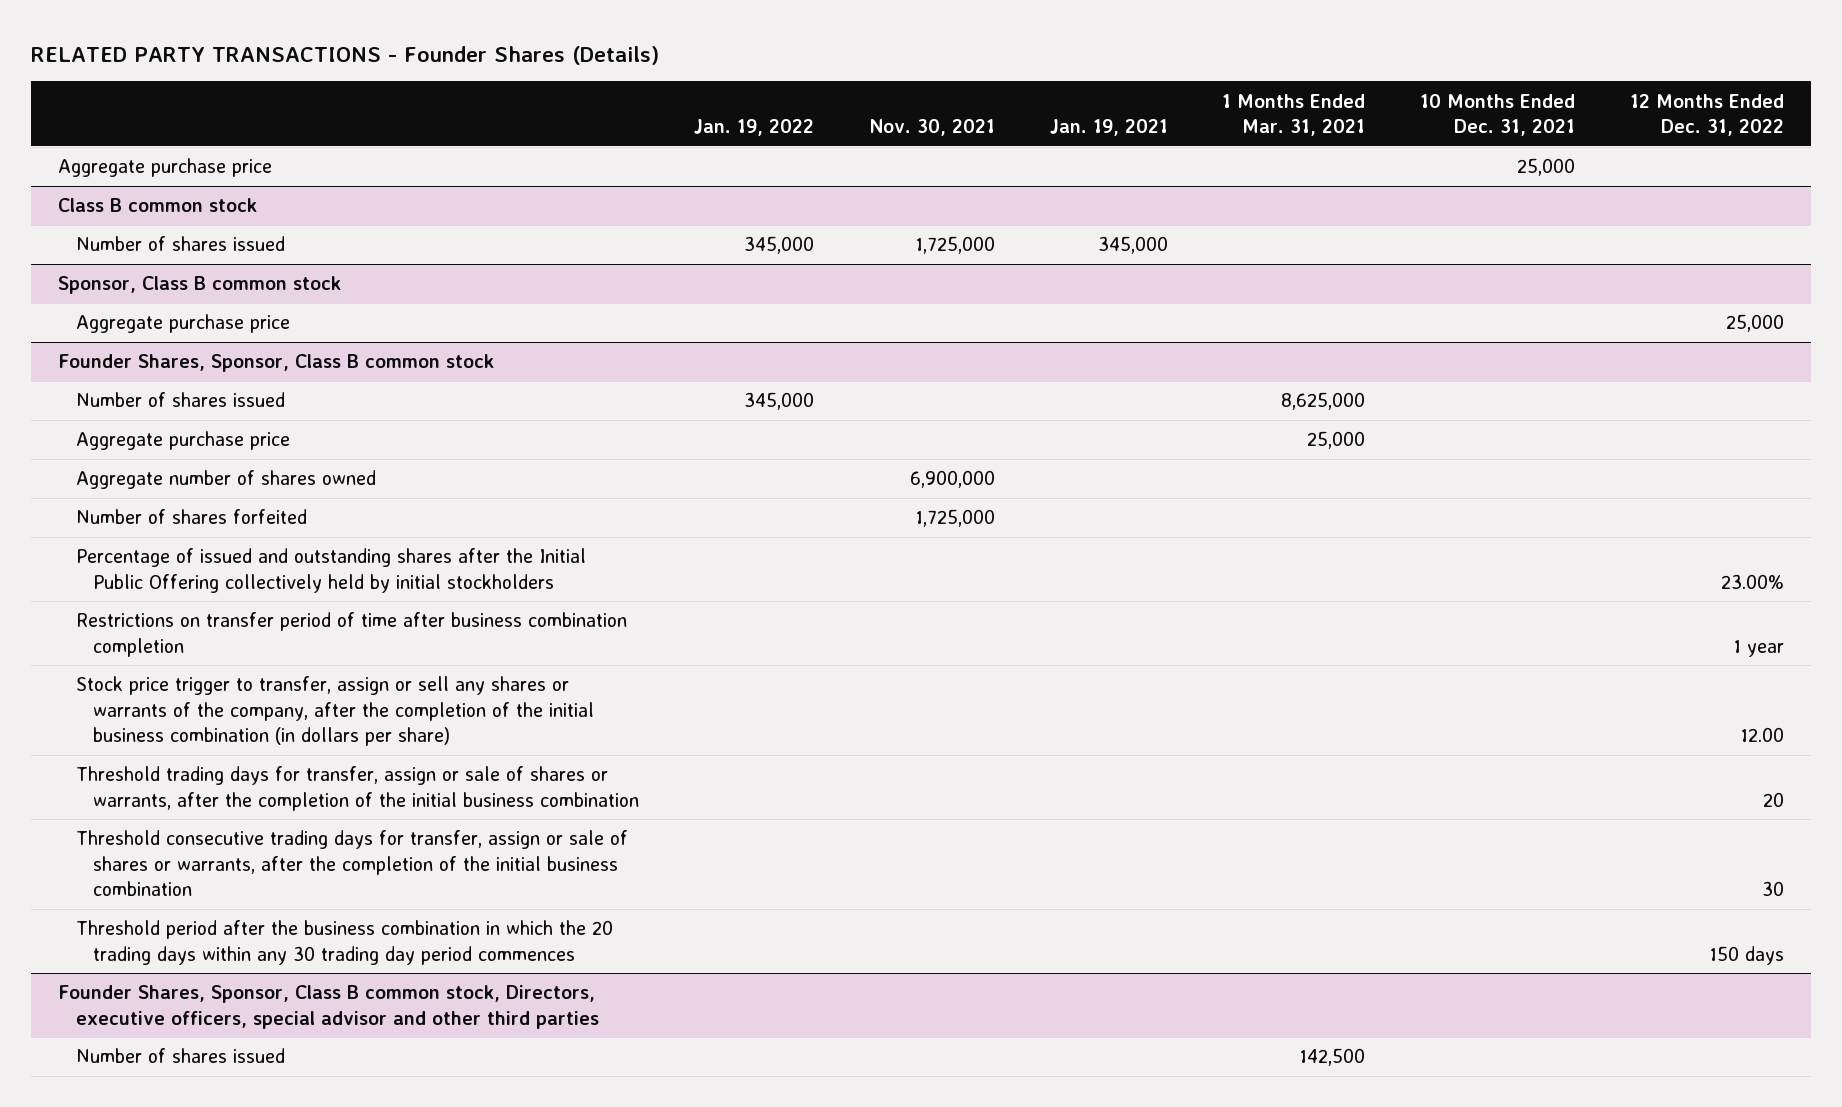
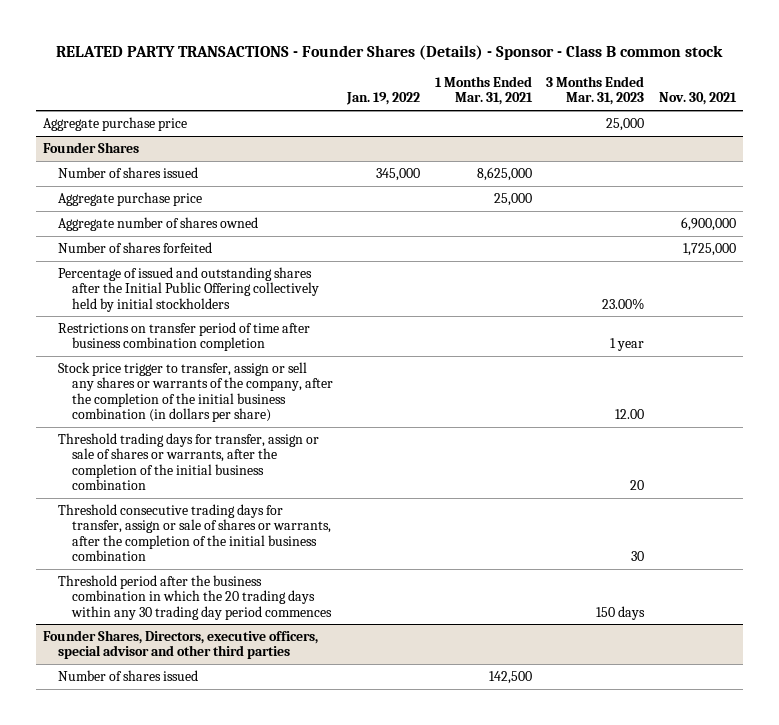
[31,45,660,65] RELATED PARTY TRANSACTIONS - Founder Shares (Details) -> [56,44,724,60] RELATED PARTY TRANSACTIONS - Founder Shares (Details) - Sponsor - Class B common stock
[1049,119,1168,137] Jan. 19, 2021 -> none
[1420,93,1576,137] 10 Months Ended Dec. 31, 2021 -> none
[1629,93,1784,137] 12 Months Ended Dec. 31, 2022 -> none
none -> [546,76,645,106] 3 Months Ended Mar. 31, 2023
[58,198,258,213] Class B common stock -> none
[75,236,285,252] Number of shares issued -> none
[58,276,342,295] Sponsor, Class B common stock -> none
[75,314,290,334] Aggregate purchase price -> none
[58,354,495,373] Founder Shares, Sponsor, Class B common stock -> [43,141,140,153] Founder Shares
[58,985,599,1029] Founder Shares, Sponsor, Class B common stock, Directors, executive officers, special advisor and other third parties -> [43,629,319,660] Founder Shares, Directors, executive officers, special advisor and other third parties

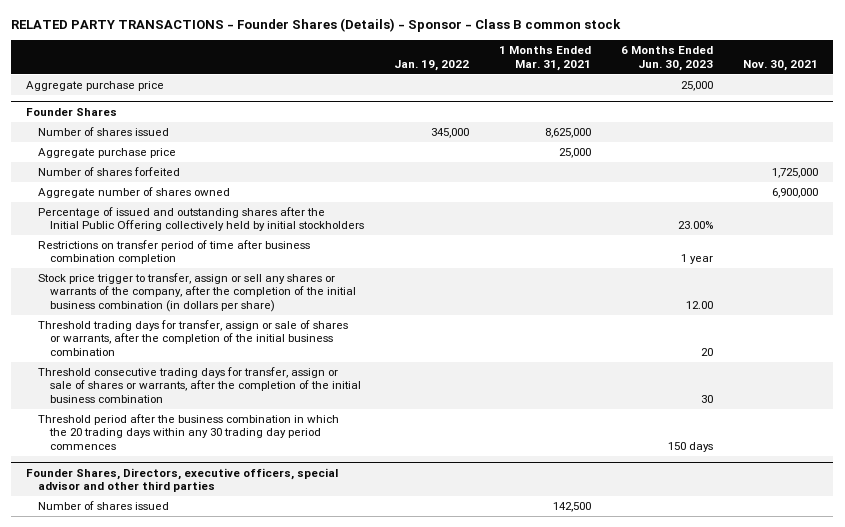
[546,76,645,106] 3 Months Ended Mar. 31, 2023 -> none
none -> [621,46,714,71] 6 Months Ended Jun. 30, 2023
[57,216,258,231] Aggregate number of shares owned -> [38,186,231,198] Aggregate number of shares owned

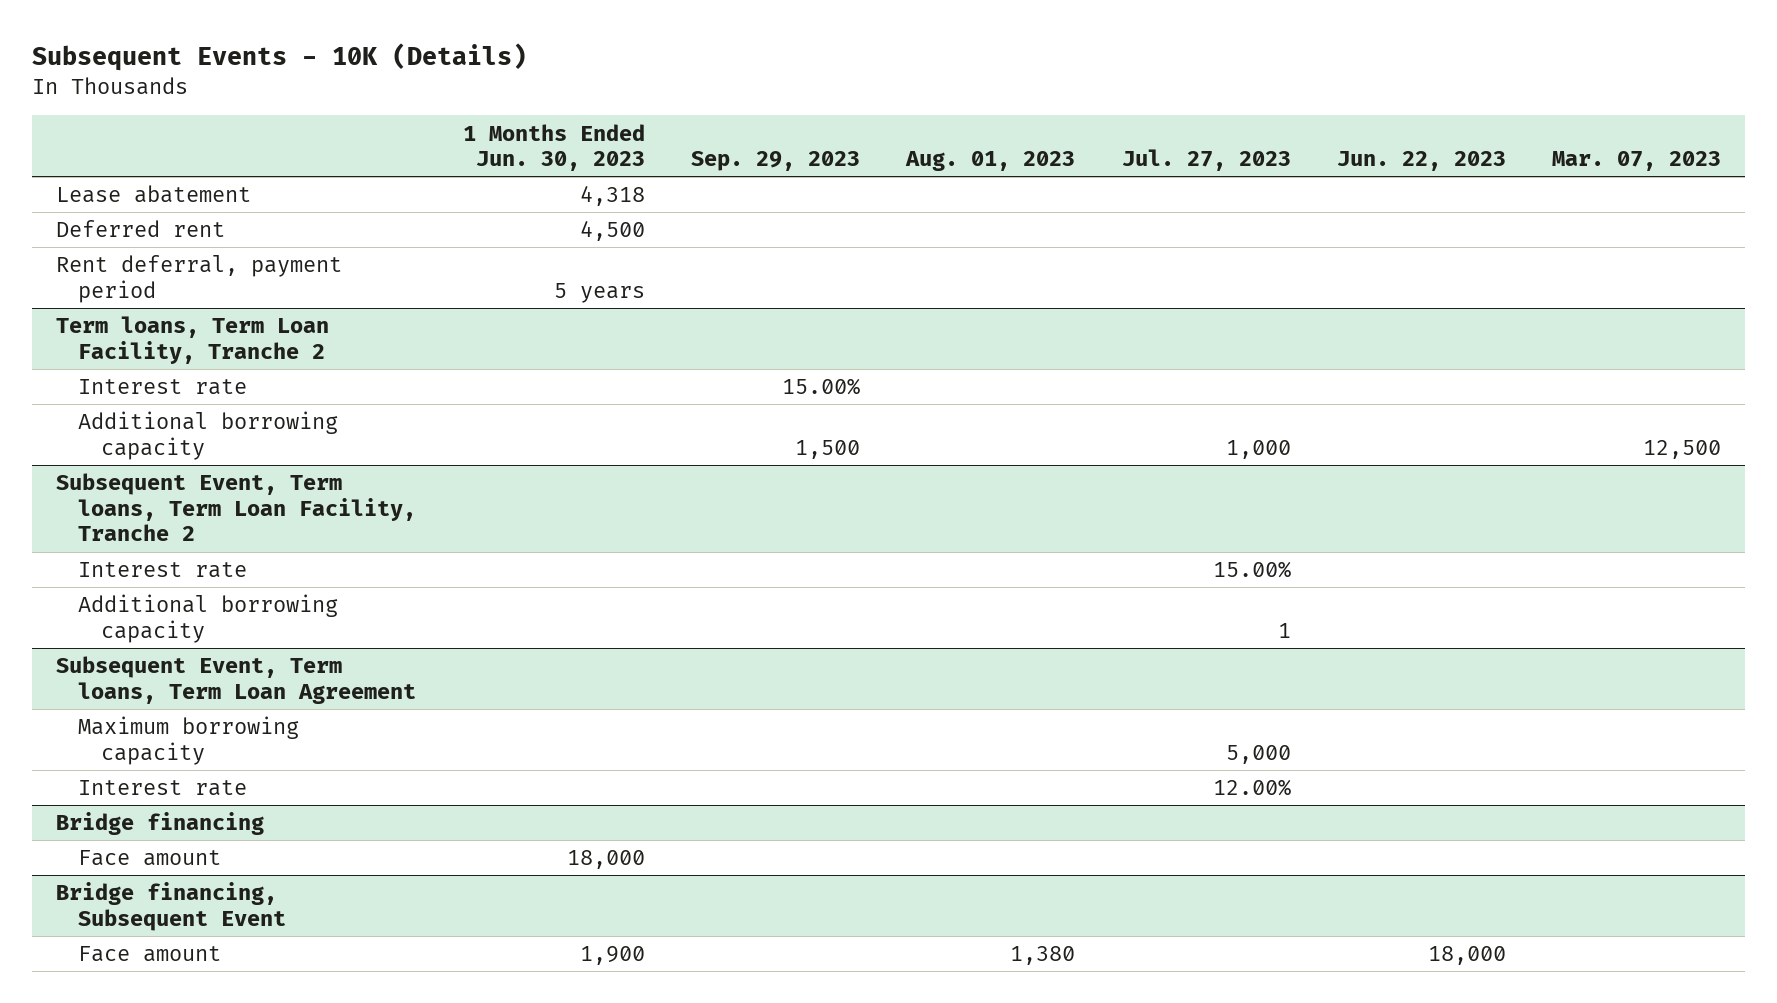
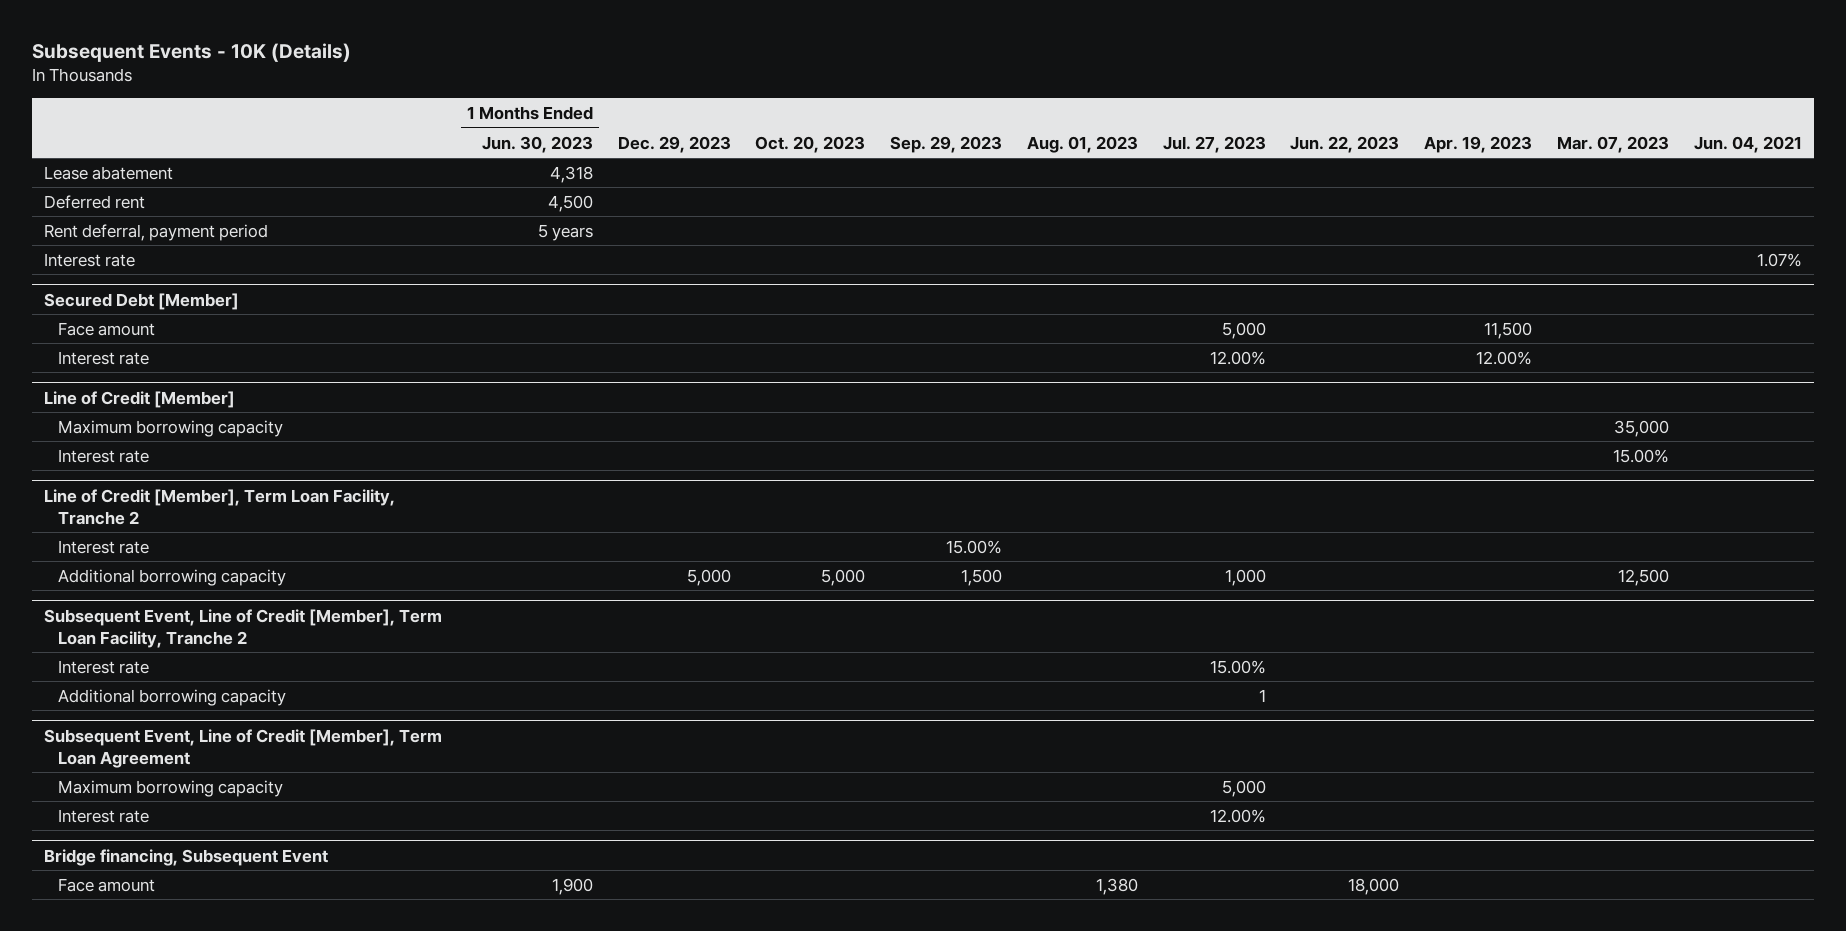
none -> [617,135,731,153] Dec. 29, 2023
none -> [755,135,866,153] Oct. 20, 2023
none -> [1424,135,1533,153] Apr. 19, 2023
none -> [1693,135,1802,153] Jun. 04, 2021
none -> [44,252,136,267] Interest rate
none -> [44,292,240,310] Secured Debt [Member]
none -> [58,321,156,336] Face amount
none -> [58,350,150,365] Interest rate
none -> [44,390,236,408] Line of Credit [Member]
none -> [58,419,284,437] Maximum borrowing capacity
none -> [58,448,150,463] Interest rate
[55,316,329,364] Term loans, Term Loan Facility, Tranche 2 -> [44,488,396,525] Line of Credit [Member], Term Loan Facility, Tranche 2
[55,473,417,542] Subsequent Event, Term loans, Term Loan Facility, Tranche 2 -> [44,608,443,648] Subsequent Event, Line of Credit [Member], Term Loan Facility, Tranche 2
[55,656,417,704] Subsequent Event, Term loans, Term Loan Agreement -> [44,728,443,768] Subsequent Event, Line of Credit [Member], Term Loan Agreement
[55,812,264,836] Bridge financing -> none
[78,850,222,867] Face amount -> none

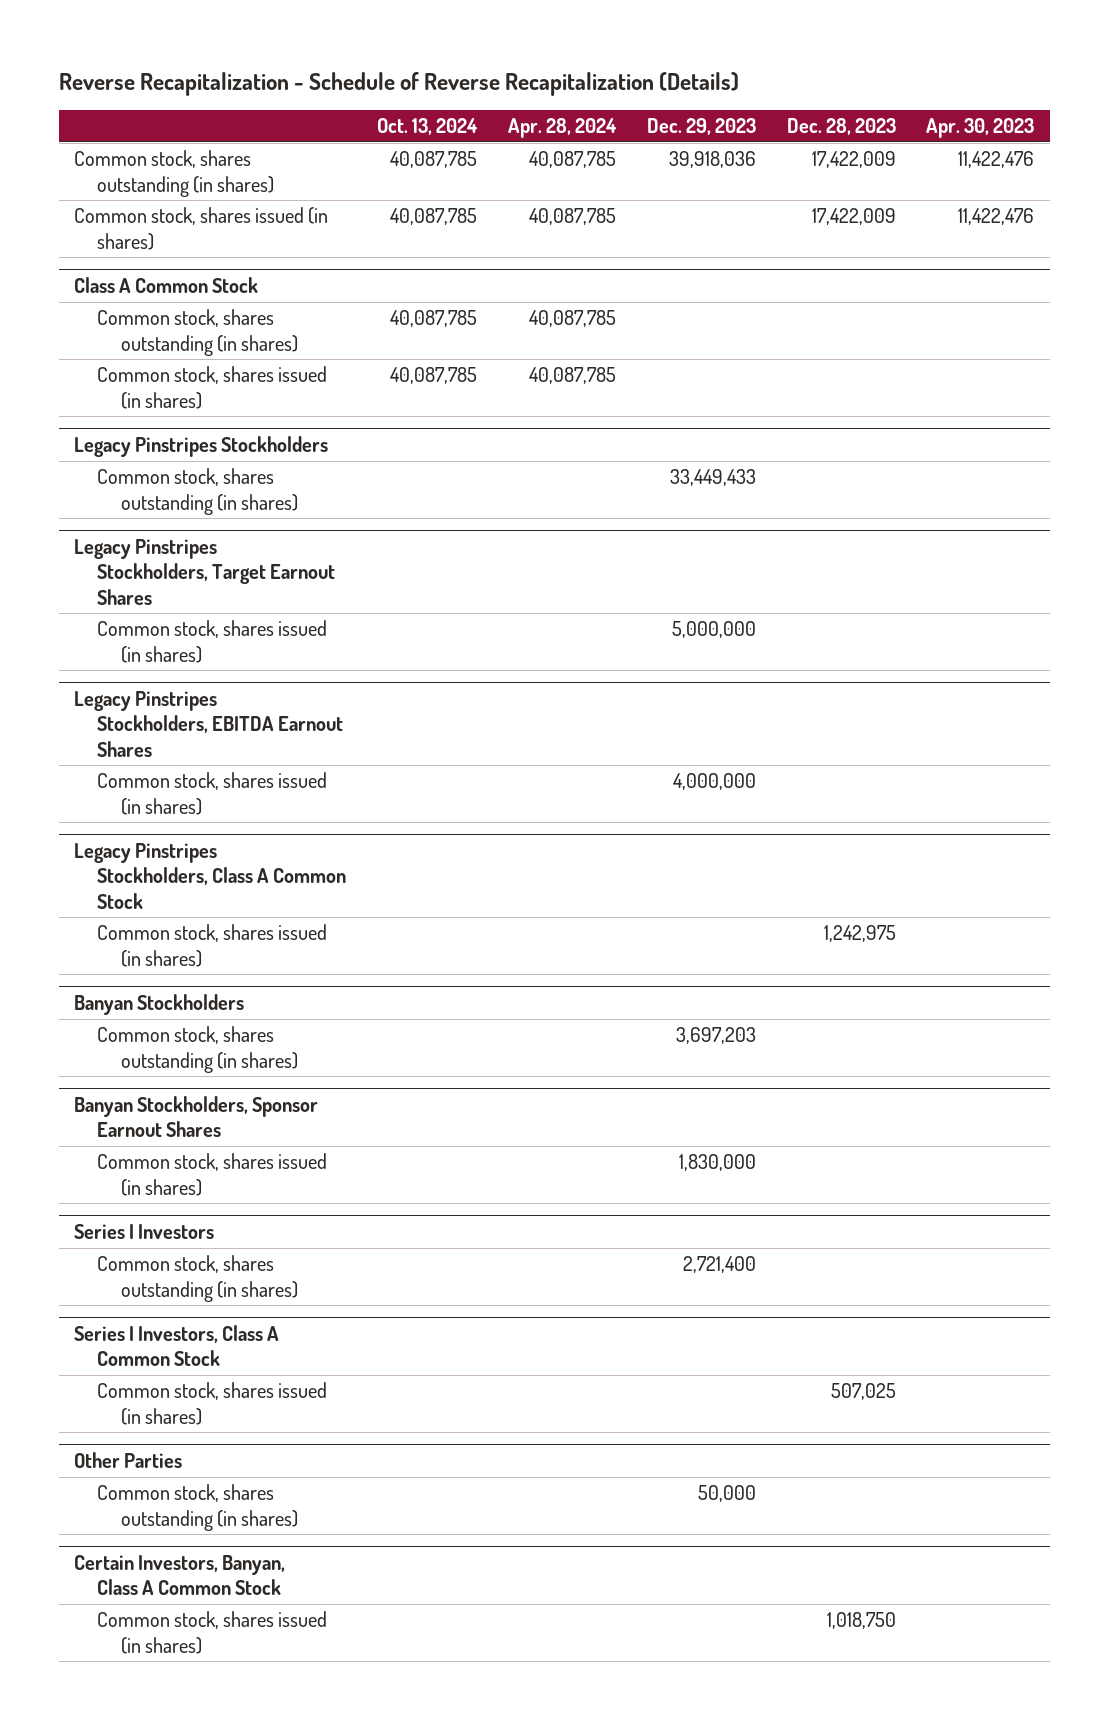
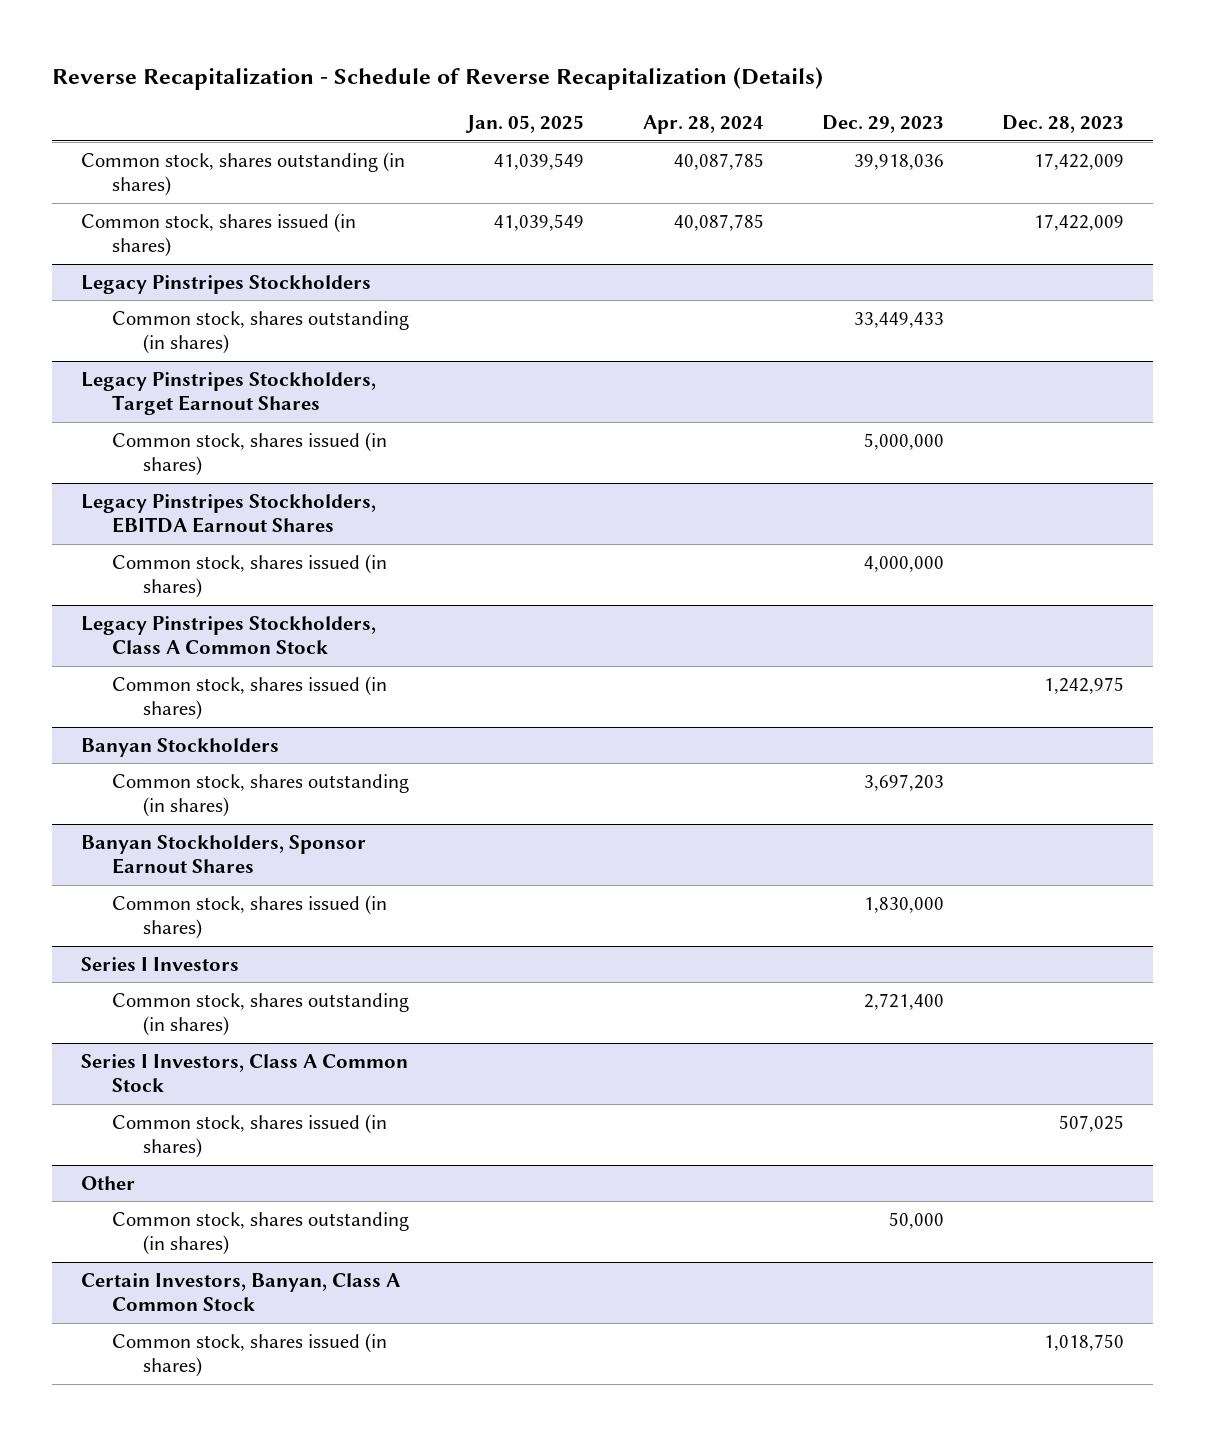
[377,118,479,136] Oct. 13, 2024 -> none
[926,118,1035,139] Apr. 30, 2023 -> none
none -> [465,115,585,134] Jan. 05, 2025
[74,276,259,293] Class A Common Stock -> none
[97,309,298,356] Common stock, shares outstanding (in shares) -> none
[97,366,328,409] Common stock, shares issued (in shares) -> none
[74,1451,183,1468] Other Parties -> [81,1175,136,1190] Other

